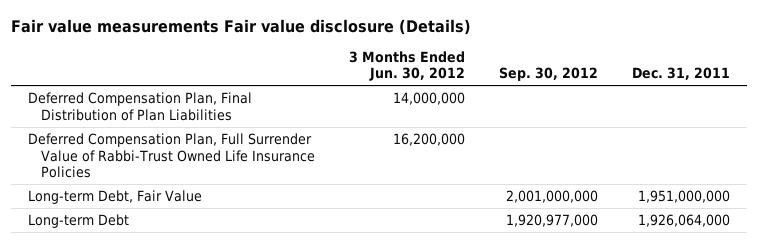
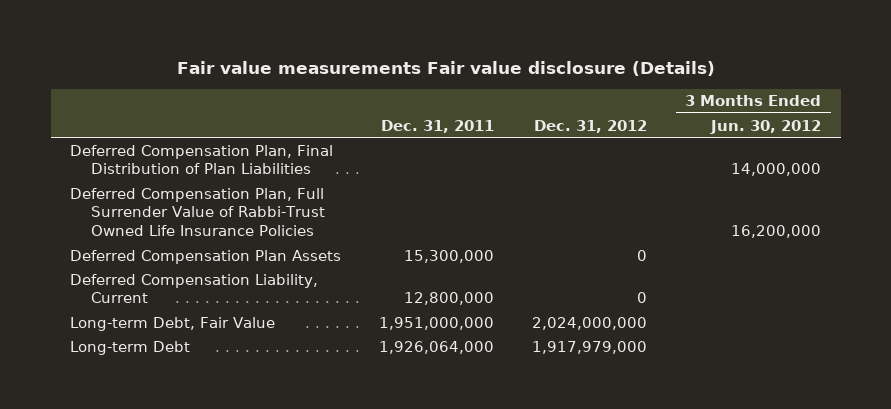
[498,67,598,82] Sep. 30, 2012 -> none
none -> [534,119,648,133] Dec. 31, 2012
none -> [69,249,341,264] Deferred Compensation Plan Assets
none -> [69,273,318,304] Deferred Compensation Liability, Current

